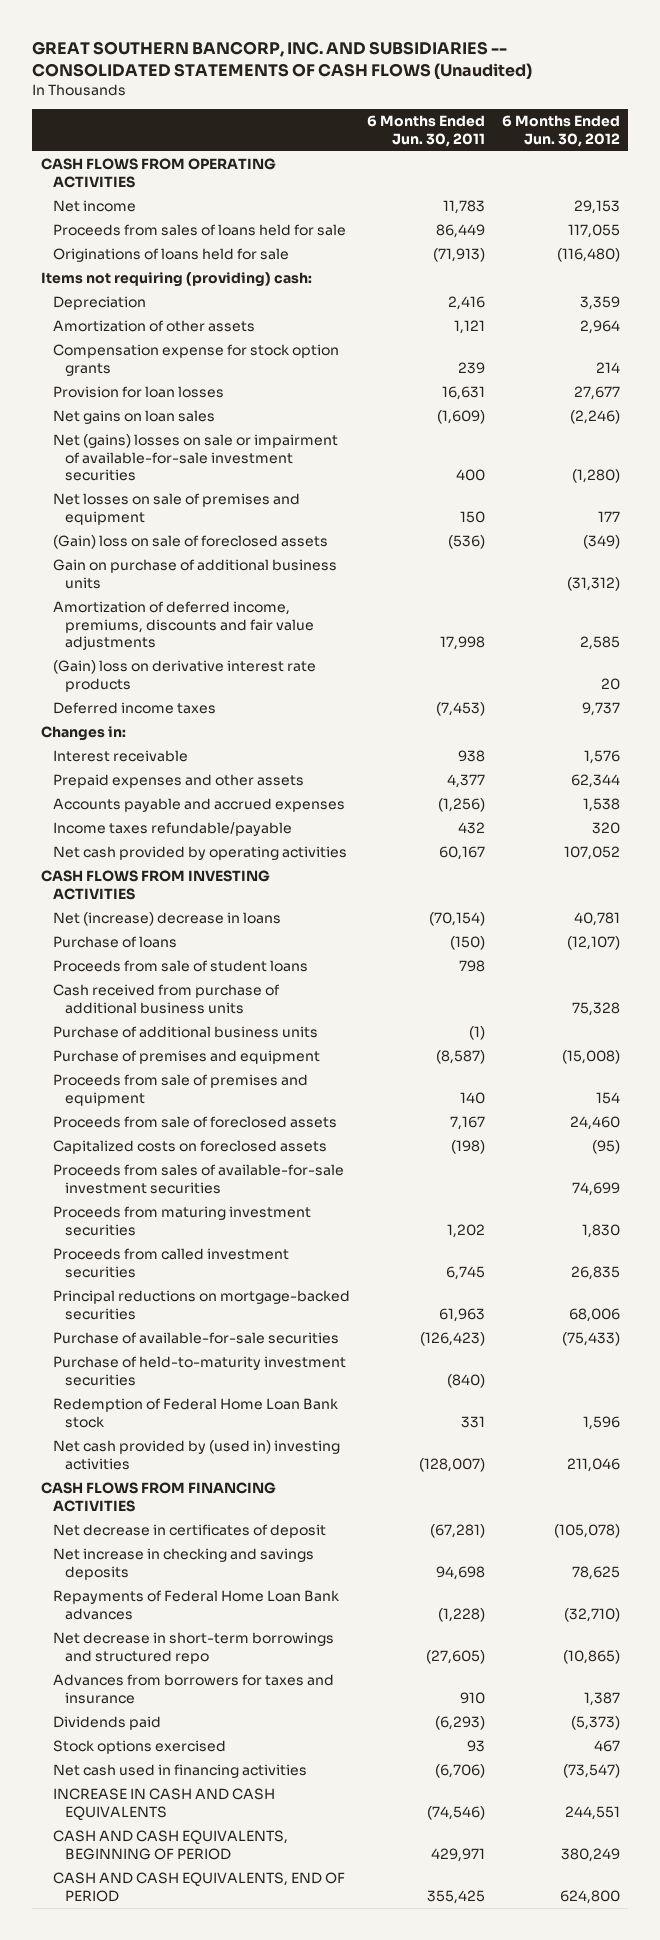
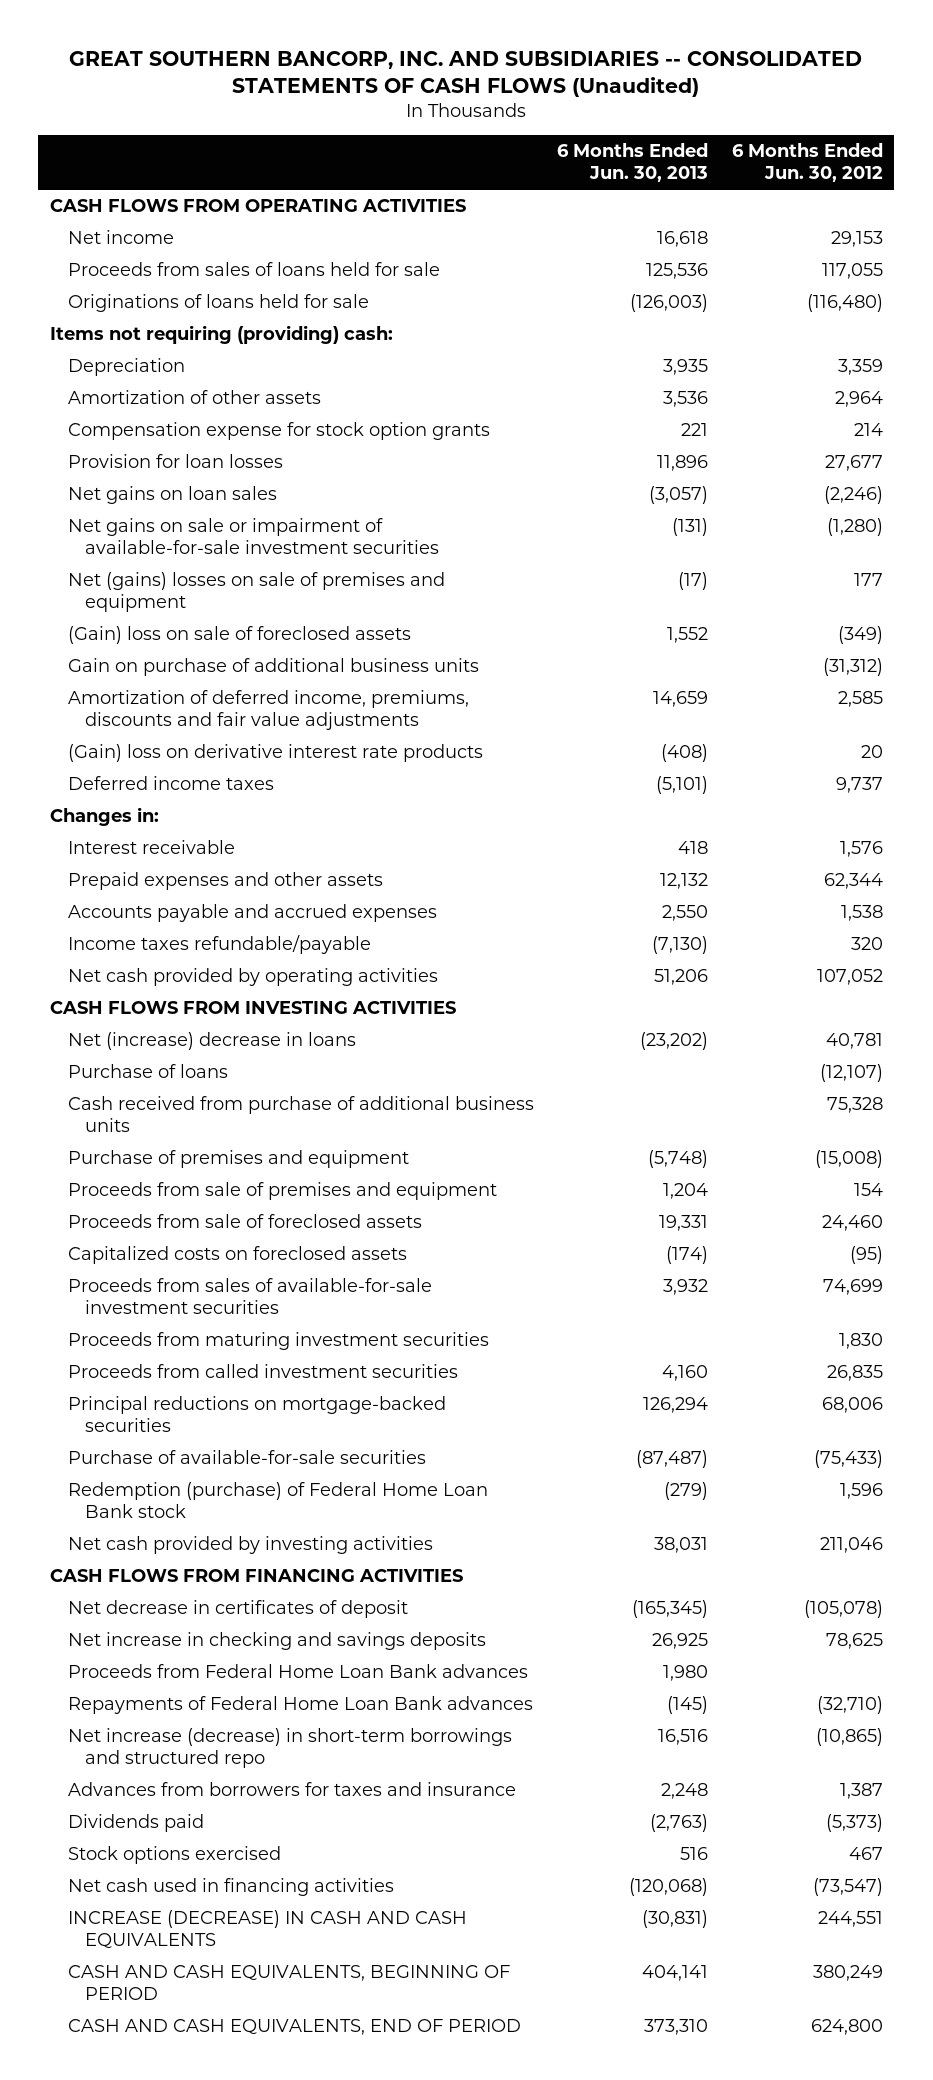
[366,115,485,147] 6 Months Ended Jun. 30, 2011 -> none
none -> [557,143,709,183] 6 Months Ended Jun. 30, 2013
[52,434,338,481] Net (gains) losses on sale or impairment of available-for-sale investment securities -> [67,518,440,554] Net gains on sale or impairment of available-for-sale investment securities
[52,493,300,525] Net losses on sale of premises and equipment -> [67,572,445,612] Net (gains) losses on sale of premises and equipment
[52,960,308,973] Proceeds from sale of student loans -> none
[52,1026,318,1039] Purchase of additional business units -> none
[52,1356,346,1386] Purchase of held-to-maturity investment securities -> none
[52,1398,338,1428] Redemption of Federal Home Loan Bank stock -> [67,1482,488,1518] Redemption (purchase) of Federal Home Loan Bank stock
[52,1440,340,1470] Net cash provided by (used in) investing activities -> [67,1536,433,1555] Net cash provided by investing activities
none -> [67,1664,528,1679] Proceeds from Federal Home Loan Bank advances
[52,1632,334,1664] Net decrease in short-term borrowings and structured repo -> [67,1728,512,1768] Net increase (decrease) in short-term borrowings and structured repo
[52,1788,275,1820] INCREASE IN CASH AND CASH EQUIVALENTS -> [67,1910,467,1949] INCREASE (DECREASE) IN CASH AND CASH EQUIVALENTS

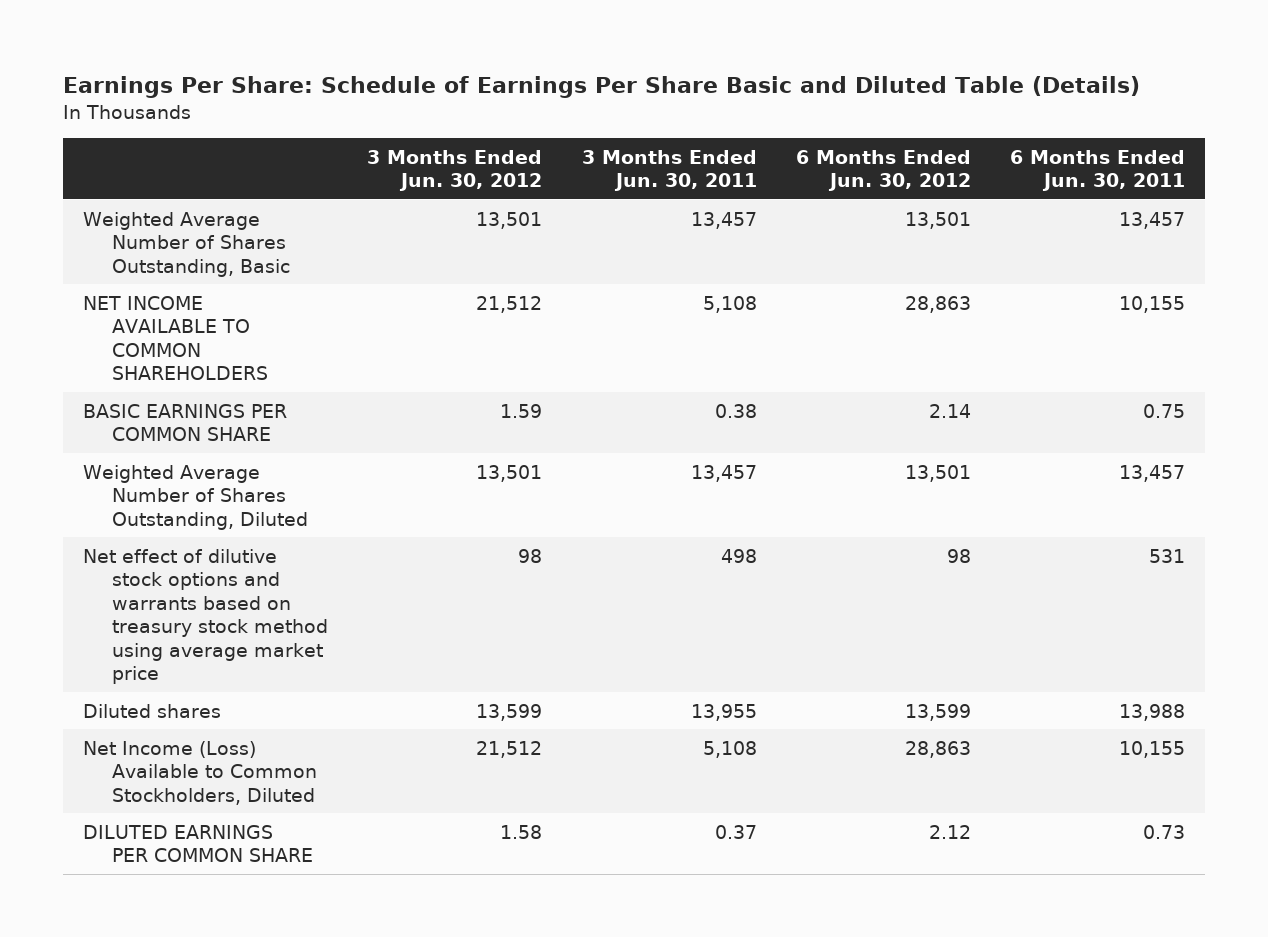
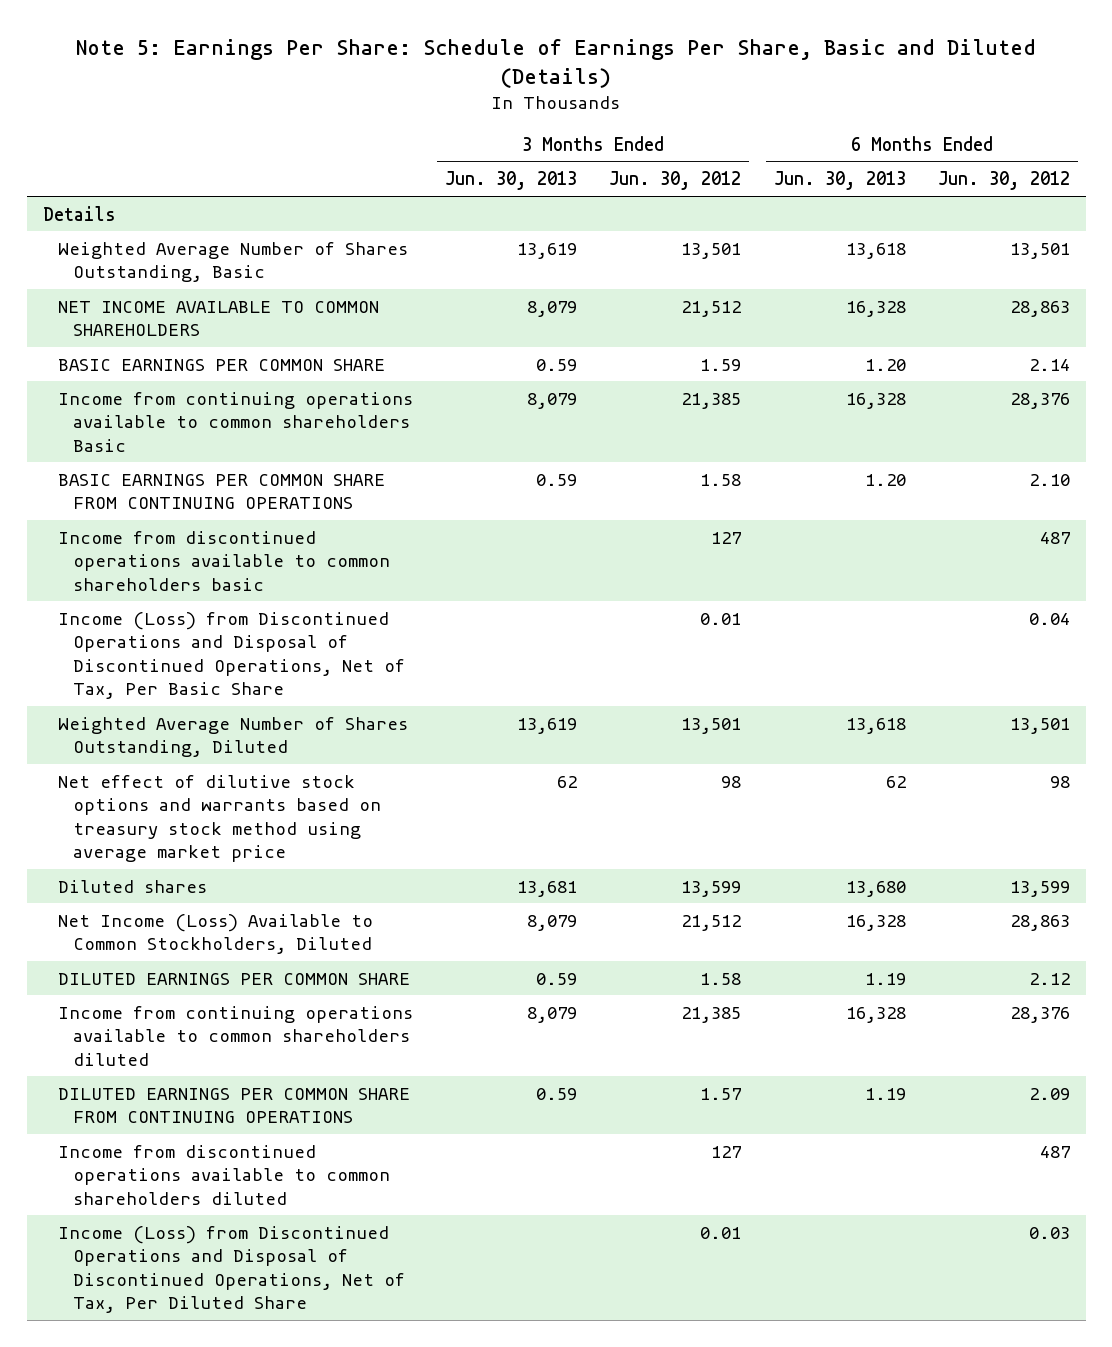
[63,75,1141,98] Earnings Per Share: Schedule of Earnings Per Share Basic and Diluted Table (Details) -> [76,39,1037,88] Note 5: Earnings Per Share: Schedule of Earnings Per Share, Basic and Diluted (Details)
[581,149,757,192] 3 Months Ended Jun. 30, 2011 -> none
[1009,149,1185,192] 6 Months Ended Jun. 30, 2011 -> none
none -> [445,171,578,191] Jun. 30, 2013
none -> [773,171,906,191] Jun. 30, 2013
none -> [42,205,116,221] Details
none -> [57,391,413,452] Income from continuing operations available to common shareholders Basic
none -> [57,473,385,510] BASIC EARNINGS PER COMMON SHARE FROM CONTINUING OPERATIONS
none -> [57,530,391,591] Income from discontinued operations available to common shareholders basic
none -> [57,611,406,700] Income (Loss) from Discontinued Operations and Disposal of Discontinued Operations, Net of Tax, Per Basic Share
none -> [57,1005,413,1066] Income from continuing operations available to common shareholders diluted
none -> [57,1087,410,1124] DILUTED EARNINGS PER COMMON SHARE FROM CONTINUING OPERATIONS
none -> [57,1144,391,1205] Income from discontinued operations available to common shareholders diluted
none -> [57,1225,406,1314] Income (Loss) from Discontinued Operations and Disposal of Discontinued Operations, Net of Tax, Per Diluted Share

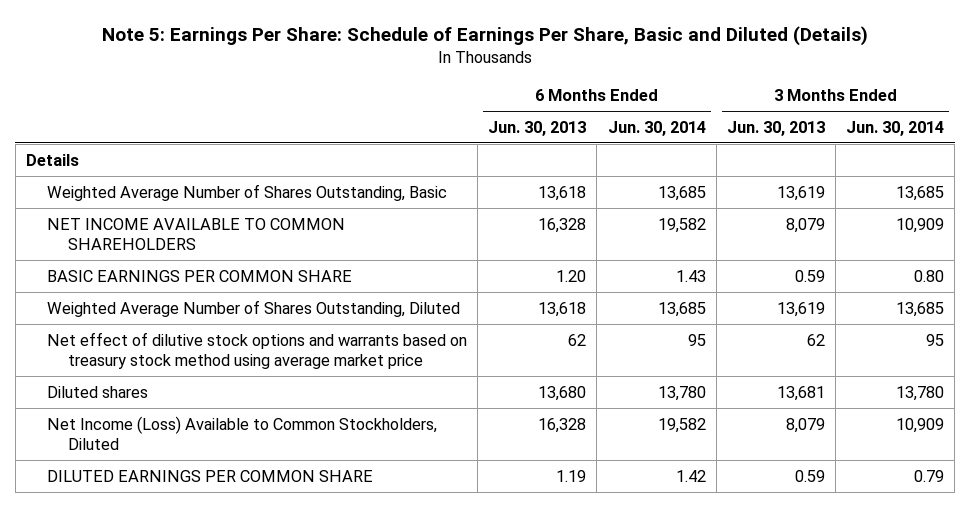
[609,171,742,191] Jun. 30, 2012 -> none
[937,171,1070,191] Jun. 30, 2012 -> none
none -> [607,120,706,136] Jun. 30, 2014
none -> [846,120,945,136] Jun. 30, 2014
[57,391,413,452] Income from continuing operations available to common shareholders Basic -> none
[57,473,385,510] BASIC EARNINGS PER COMMON SHARE FROM CONTINUING OPERATIONS -> none
[57,530,391,591] Income from discontinued operations available to common shareholders basic -> none
[57,611,406,700] Income (Loss) from Discontinued Operations and Disposal of Discontinued Operations, Net of Tax, Per Basic Share -> none
[57,1005,413,1066] Income from continuing operations available to common shareholders diluted -> none
[57,1087,410,1124] DILUTED EARNINGS PER COMMON SHARE FROM CONTINUING OPERATIONS -> none
[57,1144,391,1205] Income from discontinued operations available to common shareholders diluted -> none
[57,1225,406,1314] Income (Loss) from Discontinued Operations and Disposal of Discontinued Operations, Net of Tax, Per Diluted Share -> none

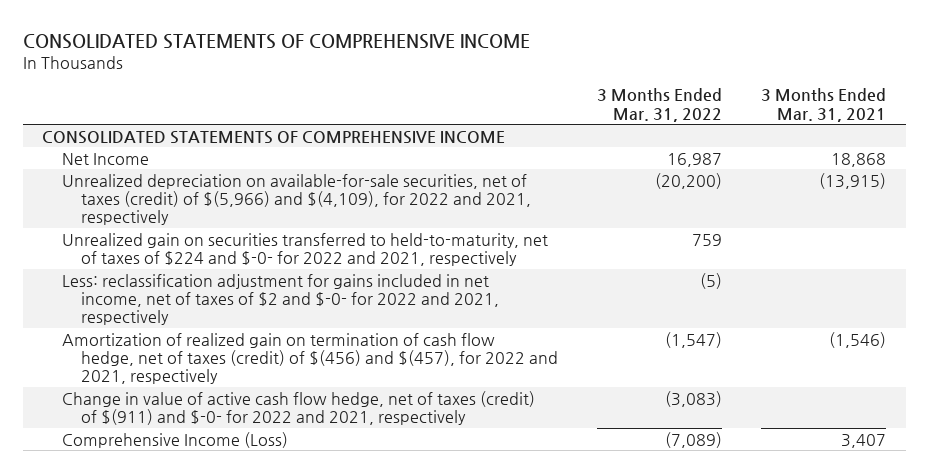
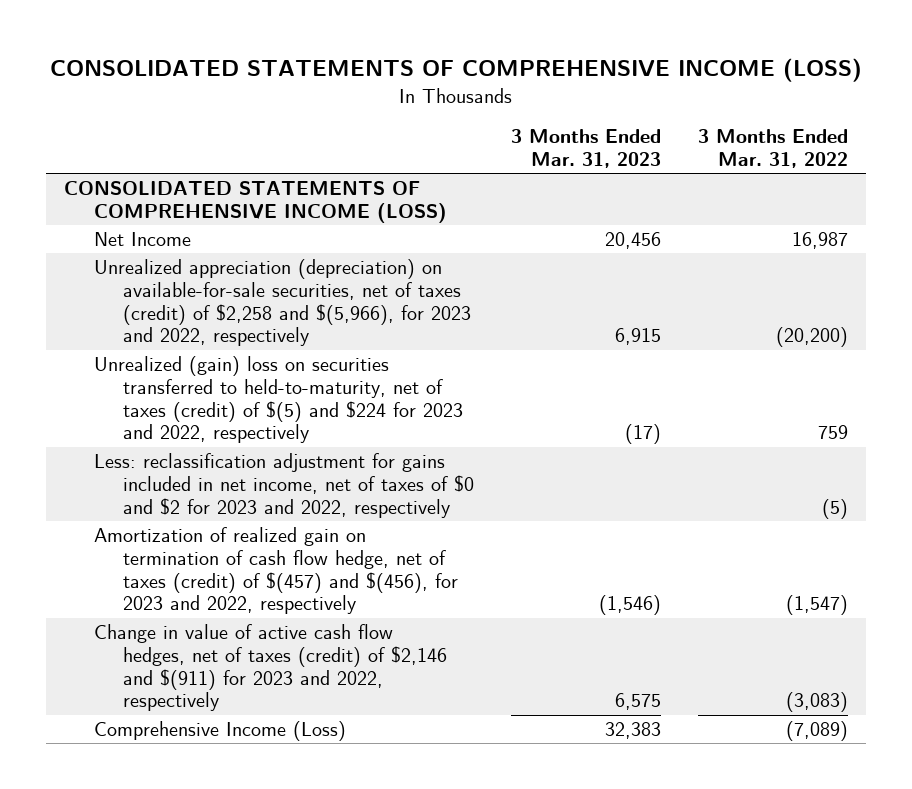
[22,34,530,50] CONSOLIDATED STATEMENTS OF COMPREHENSIVE INCOME -> [49,58,862,83] CONSOLIDATED STATEMENTS OF COMPREHENSIVE INCOME (LOSS)
[761,88,887,122] 3 Months Ended Mar. 31, 2021 -> none
none -> [510,129,661,168] 3 Months Ended Mar. 31, 2023
[42,130,506,144] CONSOLIDATED STATEMENTS OF COMPREHENSIVE INCOME -> [64,180,447,223] CONSOLIDATED STATEMENTS OF COMPREHENSIVE INCOME (LOSS)
[61,173,531,226] Unrealized depreciation on available-for-sale securities, net of taxes (credit) of $(5,966) and $(4,109), for 2022 and 2021, respectively -> [93,258,472,347] Unrealized appreciation (depreciation) on available-for-sale securities, net of taxes (credit) of $2,258 and $(5,966), for 2023 and 2022, respectively
[61,232,548,266] Unrealized gain on securities transferred to held-to-maturity, net of taxes of $224 and $-0- for 2022 and 2021, respectively -> [93,355,464,444] Unrealized (gain) loss on securities transferred to held-to-maturity, net of taxes (credit) of $(5) and $224 for 2023 and 2022, respectively
[61,273,499,326] Less: reclassification adjustment for gains included in net income, net of taxes of $2 and $-0- for 2022 and 2021, respectively -> [93,452,475,518] Less: reclassification adjustment for gains included in net income, net of taxes of $0 and $2 for 2023 and 2022, respectively
[61,332,558,385] Amortization of realized gain on termination of cash flow hedge, net of taxes (credit) of $(456) and $(457), for 2022 and 2021, respectively -> [93,526,459,615] Amortization of realized gain on termination of cash flow hedge, net of taxes (credit) of $(457) and $(456), for 2023 and 2022, respectively
[61,390,535,425] Change in value of active cash flow hedge, net of taxes (credit) of $(911) and $-0- for 2022 and 2021, respectively -> [93,623,448,712] Change in value of active cash flow hedges, net of taxes (credit) of $2,146 and $(911) for 2023 and 2022, respectively

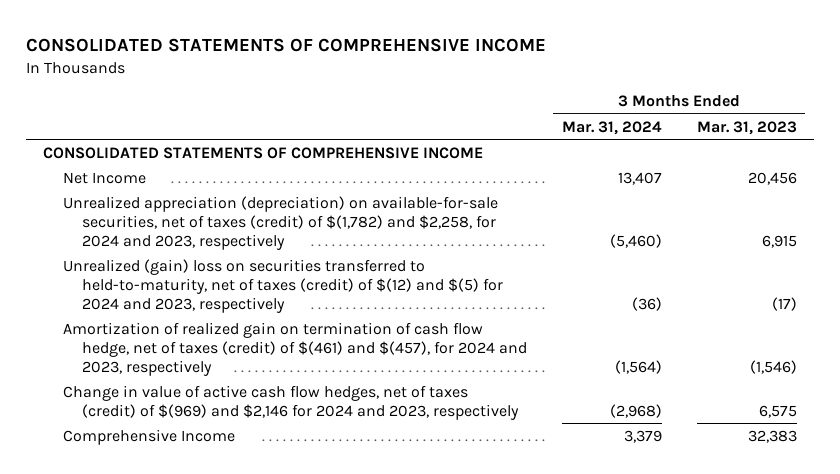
[49,58,862,83] CONSOLIDATED STATEMENTS OF COMPREHENSIVE INCOME (LOSS) -> [26,38,547,53] CONSOLIDATED STATEMENTS OF COMPREHENSIVE INCOME
[697,129,848,168] 3 Months Ended Mar. 31, 2022 -> none
none -> [561,120,662,135] Mar. 31, 2024
[64,180,447,223] CONSOLIDATED STATEMENTS OF COMPREHENSIVE INCOME (LOSS) -> [43,146,484,159] CONSOLIDATED STATEMENTS OF COMPREHENSIVE INCOME
[93,452,475,518] Less: reclassification adjustment for gains included in net income, net of taxes of $0 and $2 for 2023 and 2022, respectively -> none
[93,258,472,347] Unrealized appreciation (depreciation) on available-for-sale securities, net of taxes (credit) of $2,258 and $(5,966), for 2023 and 2022, respectively -> [62,195,498,250] Unrealized appreciation (depreciation) on available-for-sale securities, net of taxes (credit) of $(1,782) and $2,258, for 2024 and 2023, respectively
[93,355,464,444] Unrealized (gain) loss on securities transferred to held-to-maturity, net of taxes (credit) of $(5) and $224 for 2023 and 2022, respectively -> [62,258,504,313] Unrealized (gain) loss on securities transferred to held-to-maturity, net of taxes (credit) of $(12) and $(5) for 2024 and 2023, respectively
[93,526,459,615] Amortization of realized gain on termination of cash flow hedge, net of taxes (credit) of $(457) and $(456), for 2023 and 2022, respectively -> [62,321,528,376] Amortization of realized gain on termination of cash flow hedge, net of taxes (credit) of $(461) and $(457), for 2024 and 2023, respectively
[93,623,448,712] Change in value of active cash flow hedges, net of taxes (credit) of $2,146 and $(911) for 2023 and 2022, respectively -> [62,384,520,420] Change in value of active cash flow hedges, net of taxes (credit) of $(969) and $2,146 for 2024 and 2023, respectively
[93,720,346,741] Comprehensive Income (Loss) -> [62,428,235,445] Comprehensive Income

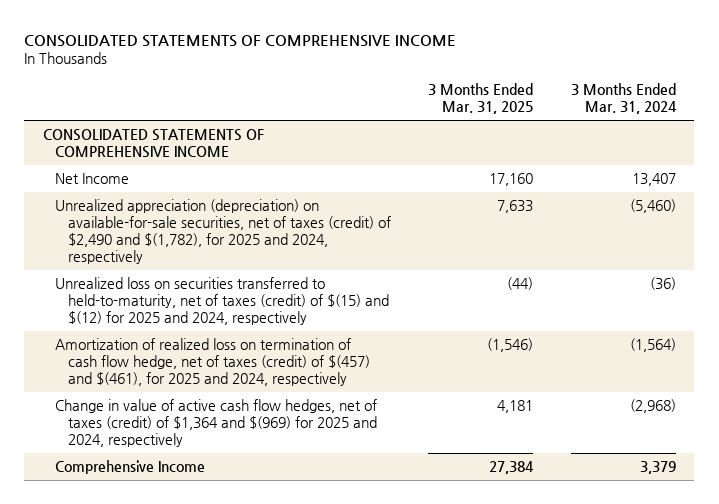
[696,120,797,135] Mar. 31, 2023 -> none
none -> [428,83,534,115] 3 Months Ended Mar. 31, 2025
[62,195,498,250] Unrealized appreciation (depreciation) on available-for-sale securities, net of taxes (credit) of $(1,782) and $2,258, for 2024 and 2023, respectively -> [55,199,391,264] Unrealized appreciation (depreciation) on available-for-sale securities, net of taxes (credit) of $2,490 and $(1,782), for 2025 and 2024, respectively
[62,258,504,313] Unrealized (gain) loss on securities transferred to held-to-maturity, net of taxes (credit) of $(12) and $(5) for 2024 and 2023, respectively -> [55,277,389,325] Unrealized loss on securities transferred to held-to-maturity, net of taxes (credit) of $(15) and $(12) for 2025 and 2024, respectively
[62,321,528,376] Amortization of realized gain on termination of cash flow hedge, net of taxes (credit) of $(461) and $(457), for 2024 and 2023, respectively -> [55,338,370,386] Amortization of realized loss on termination of cash flow hedge, net of taxes (credit) of $(457) and $(461), for 2025 and 2024, respectively
[62,384,520,420] Change in value of active cash flow hedges, net of taxes (credit) of $(969) and $2,146 for 2024 and 2023, respectively -> [55,399,378,447] Change in value of active cash flow hedges, net of taxes (credit) of $1,364 and $(969) for 2025 and 2024, respectively

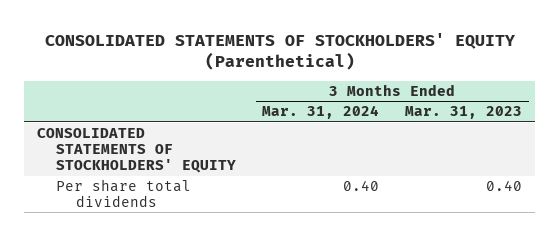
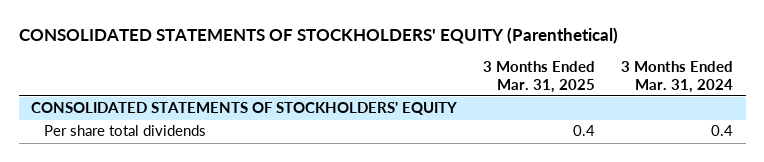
[405,106,523,120] Mar. 31, 2023 -> none
none -> [483,61,596,93] 3 Months Ended Mar. 31, 2025
[343,179,380,191] 0.40 -> [711,125,734,137] 0.4

